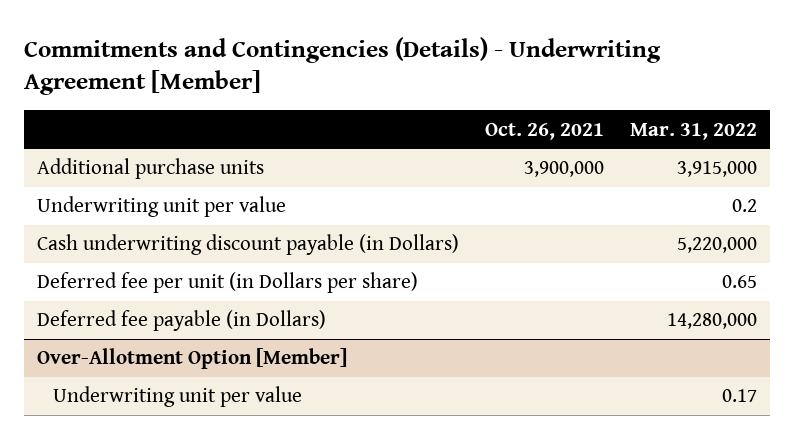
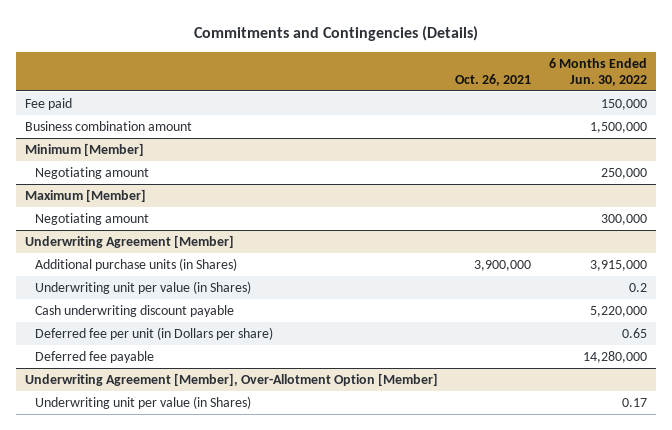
[23,36,661,96] Commitments and Contingencies (Details) - Underwriting Agreement [Member] -> [193,25,478,41] Commitments and Contingencies (Details)
[629,122,757,140] Mar. 31, 2022 -> none
none -> [548,57,647,86] 6 Months Ended Jun. 30, 2022
[36,158,264,180] Additional purchase units -> none
[36,196,286,218] Underwriting unit per value -> none
[36,234,459,256] Cash underwriting discount payable (in Dollars) -> none
[36,272,418,294] Deferred fee per unit (in Dollars per share) -> none
[36,310,326,332] Deferred fee payable (in Dollars) -> none
none -> [24,98,72,111] Fee paid
none -> [24,121,192,132] Business combination amount
none -> [24,143,144,157] Minimum [Member]
none -> [34,167,149,180] Negotiating amount
none -> [24,189,146,203] Maximum [Member]
none -> [34,213,149,226] Negotiating amount
[36,348,347,370] Over-Allotment Option [Member] -> [24,235,234,249] Underwriting Agreement [Member]
none -> [34,258,237,272] Additional purchase units (in Shares)
[52,386,302,408] Underwriting unit per value -> [34,281,251,295] Underwriting unit per value (in Shares)
none -> [34,305,234,318] Cash underwriting discount payable
none -> [34,327,273,341] Deferred fee per unit (in Dollars per share)
none -> [34,351,154,364] Deferred fee payable
none -> [24,373,438,387] Underwriting Agreement [Member], Over-Allotment Option [Member]
none -> [34,396,251,410] Underwriting unit per value (in Shares)

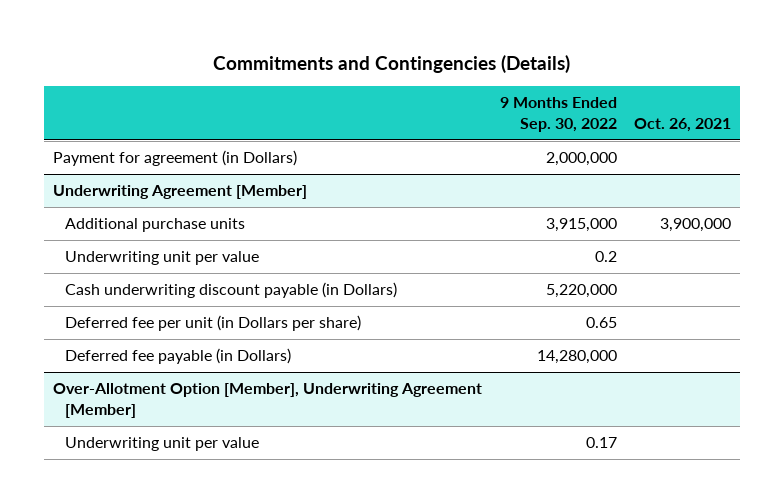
[548,57,647,86] 6 Months Ended Jun. 30, 2022 -> none
none -> [499,97,617,133] 9 Months Ended Sep. 30, 2022
[24,121,192,132] Business combination amount -> none
[24,143,144,157] Minimum [Member] -> none
[34,167,149,180] Negotiating amount -> none
[24,189,146,203] Maximum [Member] -> none
[34,213,149,226] Negotiating amount -> none
[24,98,72,111] Fee paid -> [53,150,298,167] Payment for agreement (in Dollars)
[34,258,237,272] Additional purchase units (in Shares) -> [65,218,246,233] Additional purchase units
[34,281,251,295] Underwriting unit per value (in Shares) -> [65,251,260,266] Underwriting unit per value
[34,305,234,318] Cash underwriting discount payable -> [65,282,398,299] Cash underwriting discount payable (in Dollars)
[34,351,154,364] Deferred fee payable -> [65,348,292,365] Deferred fee payable (in Dollars)
[24,373,438,387] Underwriting Agreement [Member], Over-Allotment Option [Member] -> [53,383,483,419] Over-Allotment Option [Member], Underwriting Agreement [Member]
[34,396,251,410] Underwriting unit per value (in Shares) -> [65,437,260,452] Underwriting unit per value

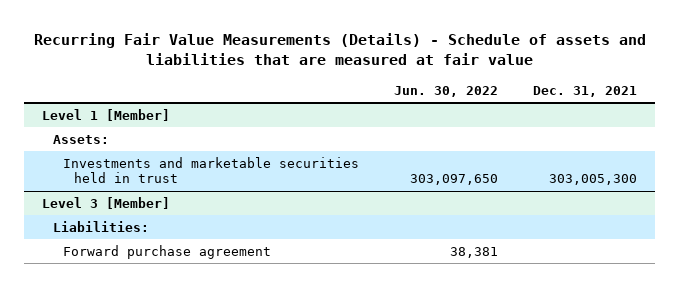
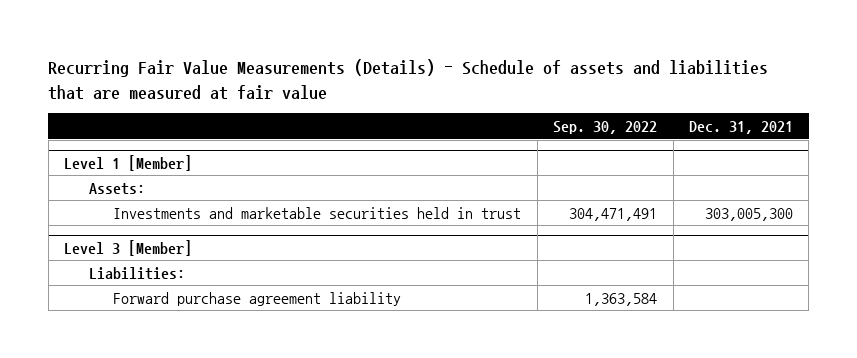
[394,85,499,97] Jun. 30, 2022 -> none
none -> [553,121,658,135] Sep. 30, 2022
[63,244,272,259] Forward purchase agreement -> [113,291,402,306] Forward purchase agreement liability

